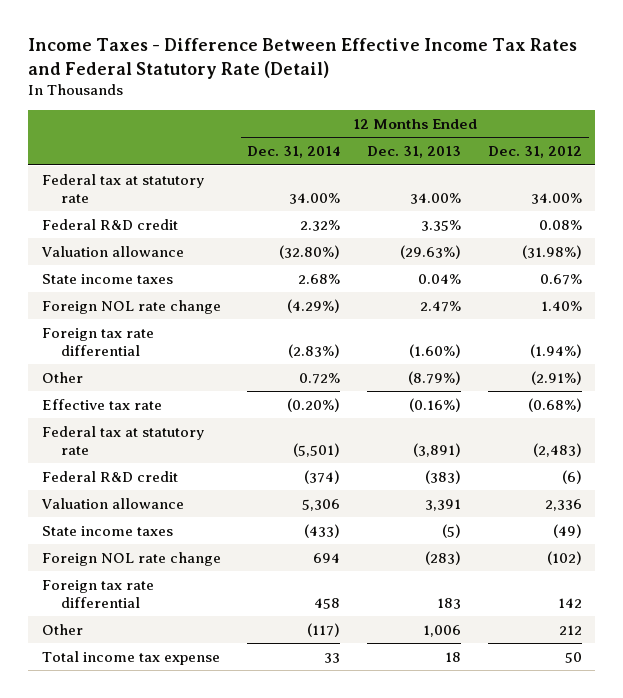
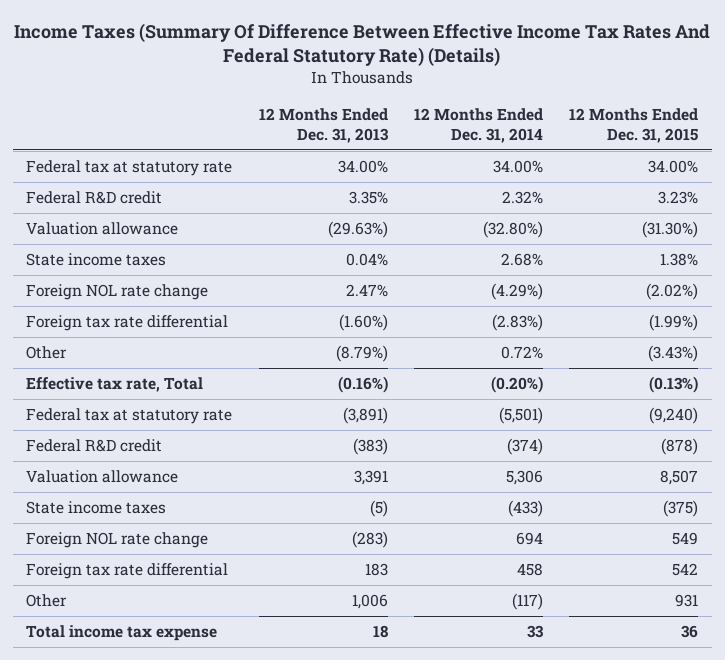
[28,38,578,79] Income Taxes - Difference Between Effective Income Tax Rates and Federal Statutory Rate (Detail) -> [14,22,711,66] Income Taxes (Summary Of Difference Between Effective Income Tax Rates And Federal Statutory Rate) (Details)
[487,146,582,159] Dec. 31, 2012 -> none
none -> [569,107,699,144] 12 Months Ended Dec. 31, 2015
[41,398,162,410] Effective tax rate -> [26,377,204,393] Effective tax rate, Total

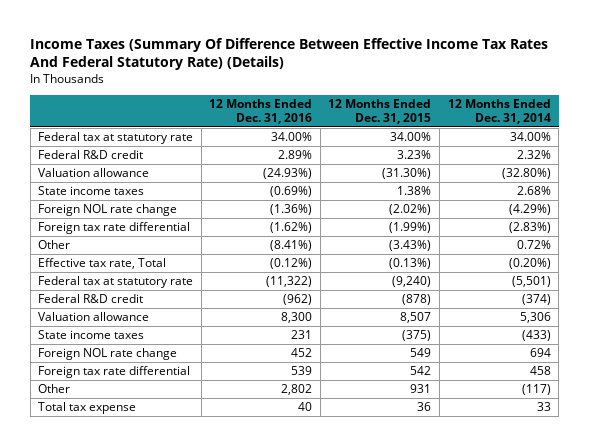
[258,107,389,144] 12 Months Ended Dec. 31, 2013 -> none
none -> [209,98,313,124] 12 Months Ended Dec. 31, 2016
[26,625,218,642] Total income tax expense -> [38,402,137,415] Total tax expense

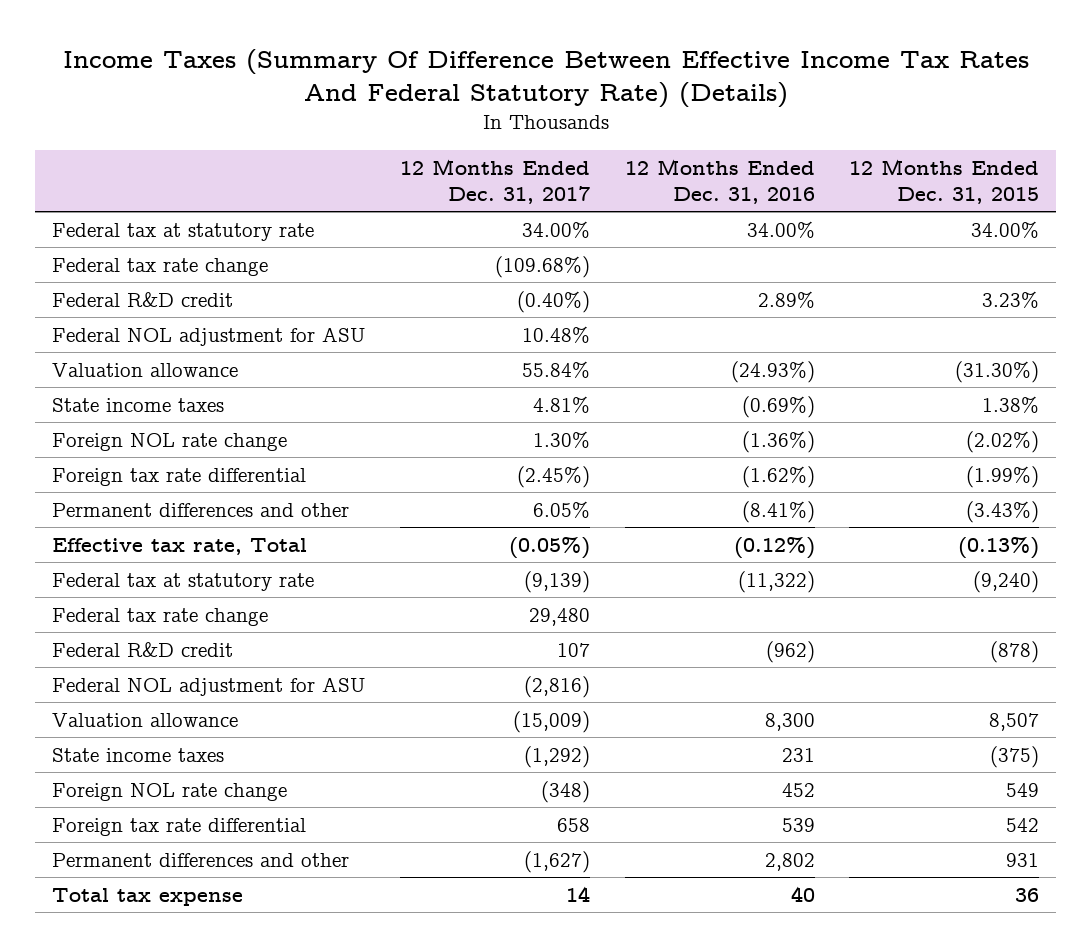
[447,98,551,124] 12 Months Ended Dec. 31, 2014 -> none
none -> [400,159,591,204] 12 Months Ended Dec. 31, 2017
none -> [52,257,269,276] Federal tax rate change
none -> [52,326,367,346] Federal NOL adjustment for ASU
[38,240,71,250] Other -> [52,502,350,517] Permanent differences and other
none -> [52,607,269,626] Federal tax rate change
none -> [52,676,367,696] Federal NOL adjustment for ASU
[38,384,71,394] Other -> [52,852,350,867] Permanent differences and other

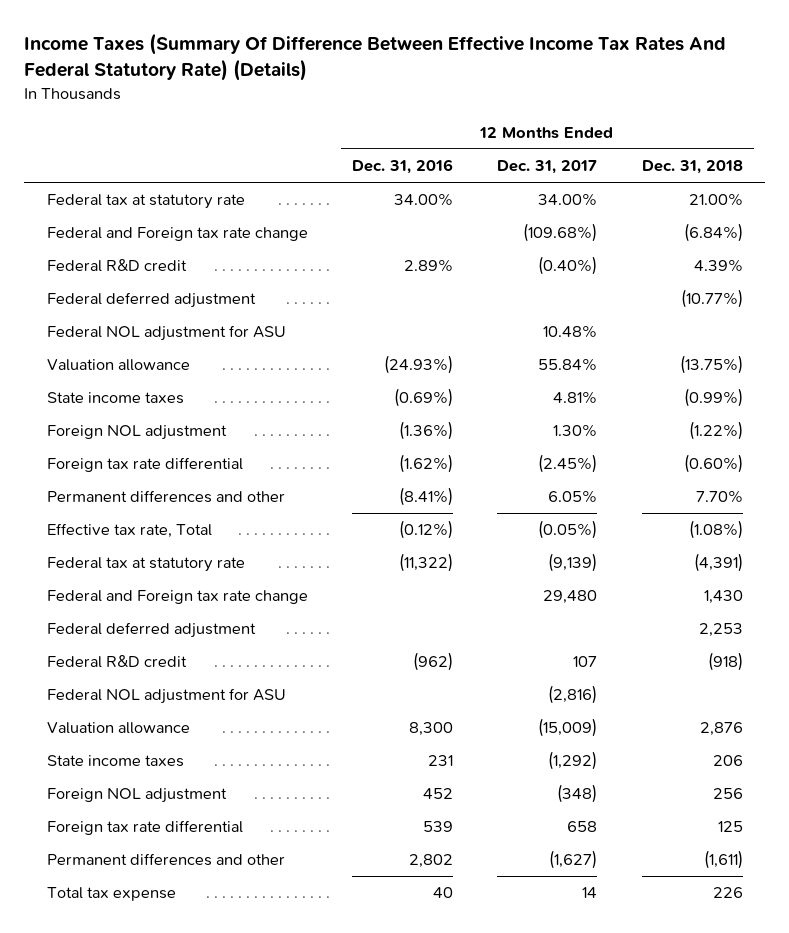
[849,159,1040,204] 12 Months Ended Dec. 31, 2015 -> none
none -> [641,160,743,175] Dec. 31, 2018
[52,257,269,276] Federal tax rate change -> [46,227,308,242] Federal and Foreign tax rate change
none -> [46,292,256,309] Federal deferred adjustment
[52,432,288,451] Foreign NOL rate change -> [46,425,227,441] Foreign NOL adjustment
[52,607,269,626] Federal tax rate change -> [46,590,308,605] Federal and Foreign tax rate change
none -> [46,622,256,639] Federal deferred adjustment
[52,782,288,801] Foreign NOL rate change -> [46,788,227,804] Foreign NOL adjustment

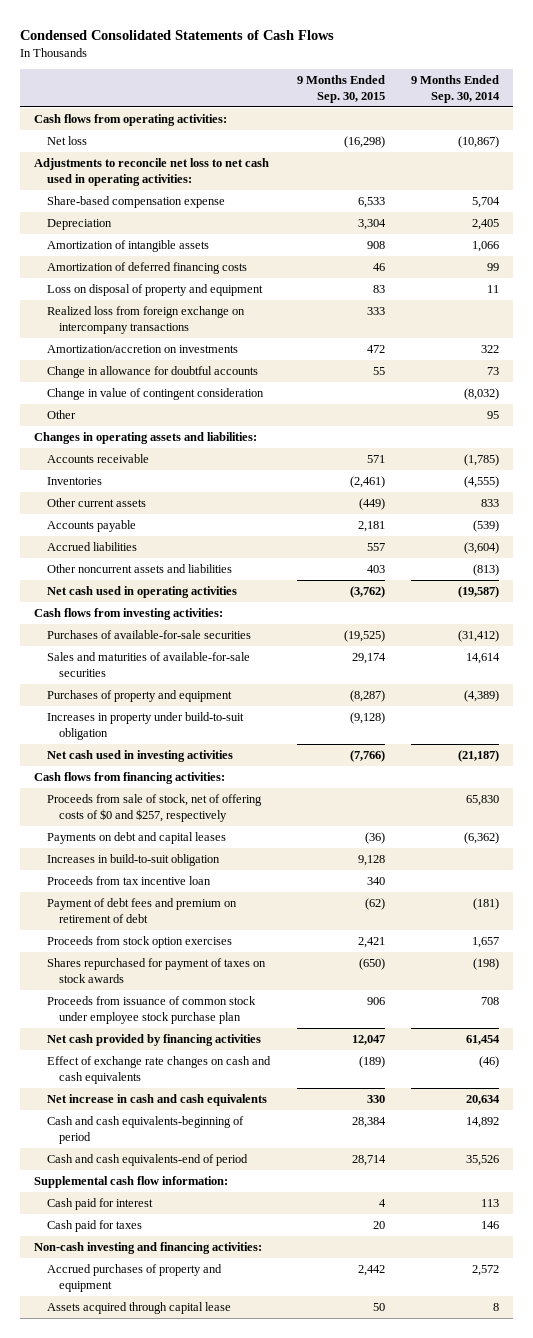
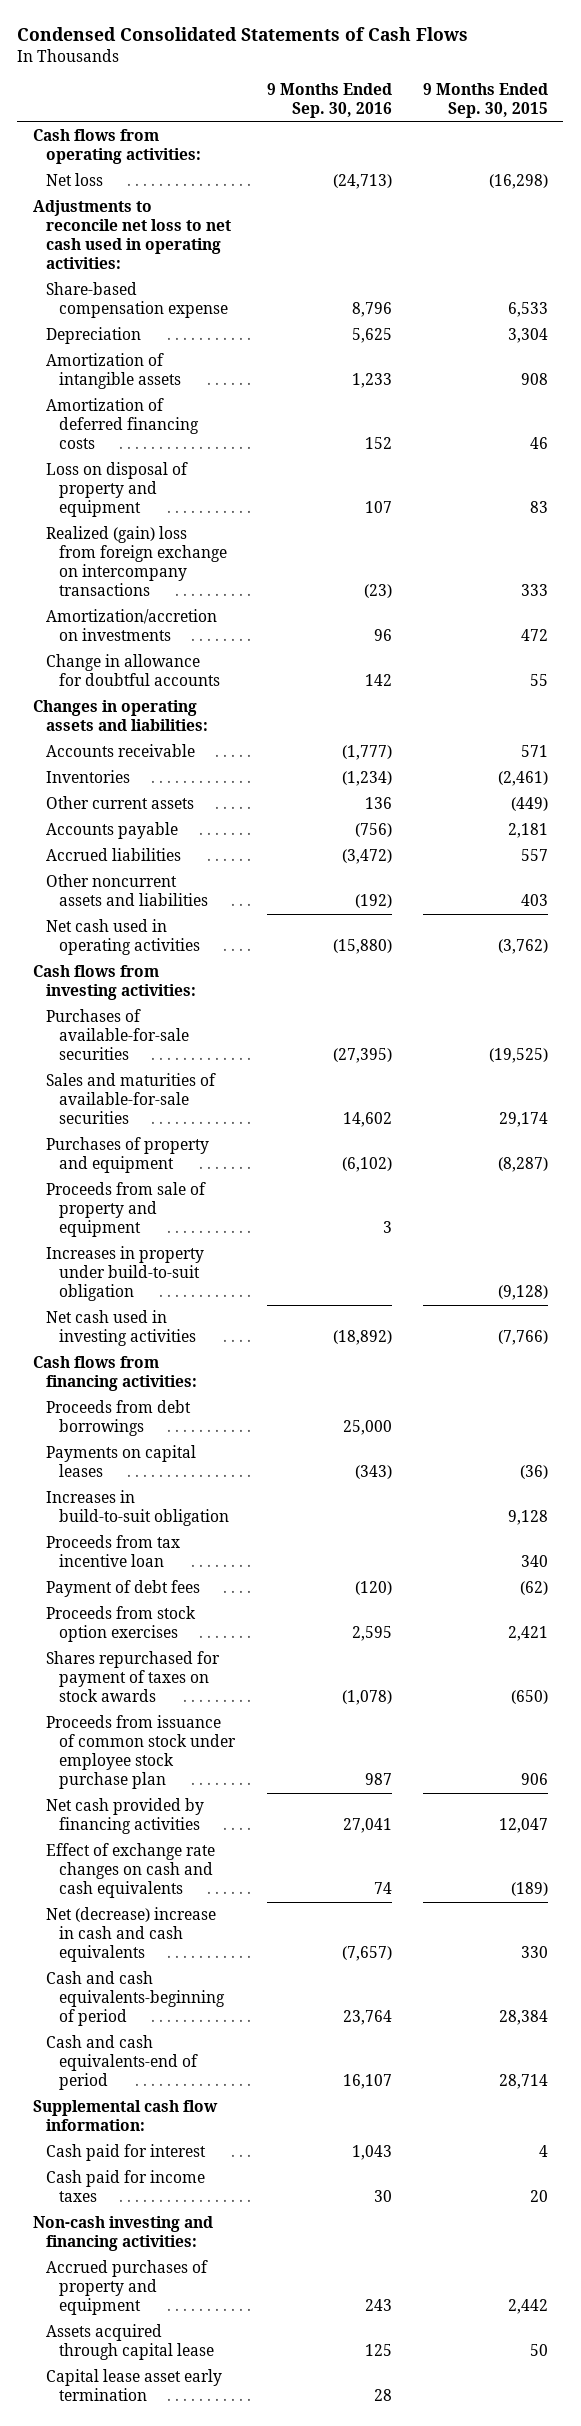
[411,75,501,103] 9 Months Ended Sep. 30, 2014 -> none
none -> [266,83,392,119] 9 Months Ended Sep. 30, 2016
[46,306,245,334] Realized loss from foreign exchange on intercompany transactions -> [46,526,228,597] Realized (gain) loss from foreign exchange on intercompany transactions
[46,388,264,401] Change in value of contingent consideration -> none
[46,410,76,420] Other -> none
none -> [46,1182,207,1238] Proceeds from sale of property and equipment
[46,794,262,822] Proceeds from sale of stock, net of offering costs of $0 and $257, respectively -> none
none -> [46,1400,192,1437] Proceeds from debt borrowings
[46,832,226,845] Payments on debt and capital leases -> [46,1445,197,1478] Payments on capital leases
[46,898,237,923] Payment of debt fees and premium on retirement of debt -> [46,1580,201,1598] Payment of debt fees
[46,1094,267,1107] Net increase in cash and cash equivalents -> [46,1907,217,1963] Net (decrease) increase in cash and cash equivalents
[46,1220,142,1233] Cash paid for taxes -> [46,2170,206,2203] Cash paid for income taxes
none -> [46,2369,223,2402] Capital lease asset early termination

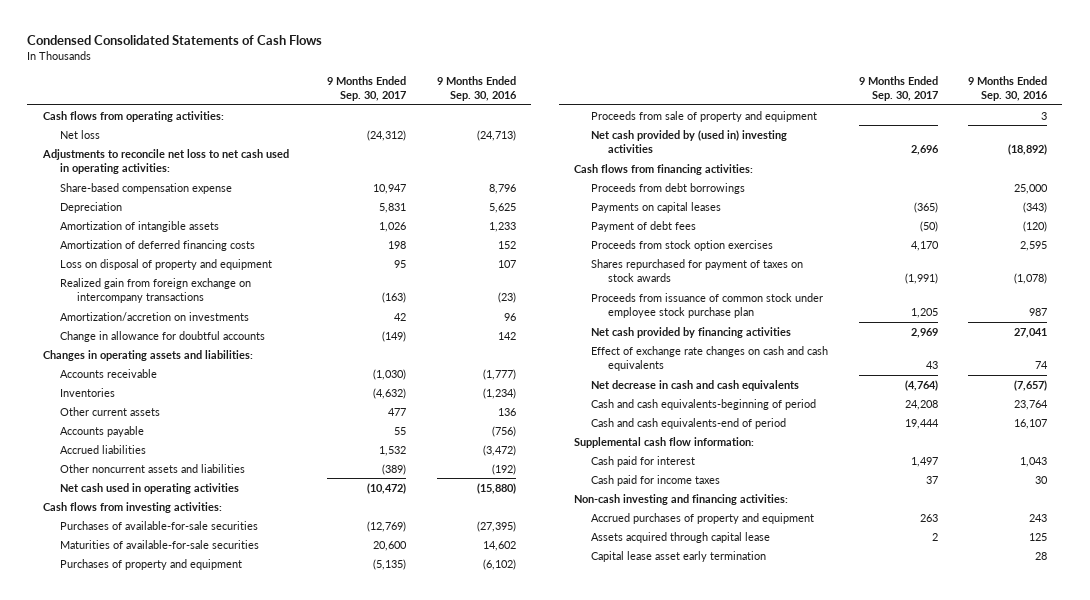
[422,83,548,119] 9 Months Ended Sep. 30, 2015 -> none
none -> [327,75,407,102] 9 Months Ended Sep. 30, 2017
[46,526,228,597] Realized (gain) loss from foreign exchange on intercompany transactions -> [59,277,251,304] Realized gain from foreign exchange on intercompany transactions
[46,1073,217,1125] Sales and maturities of available-for-sale securities -> [59,539,259,549] Maturities of available-for-sale securities
[46,1246,205,1302] Increases in property under build-to-suit obligation -> none
[46,1310,197,1347] Net cash used in investing activities -> [591,129,788,154] Net cash provided by (used in) investing activities
[46,1490,230,1527] Increases in build-to-suit obligation -> none
[46,1535,181,1568] Proceeds from tax incentive loan -> none
[46,1907,217,1963] Net (decrease) increase in cash and cash equivalents -> [591,379,800,391] Net decrease in cash and cash equivalents

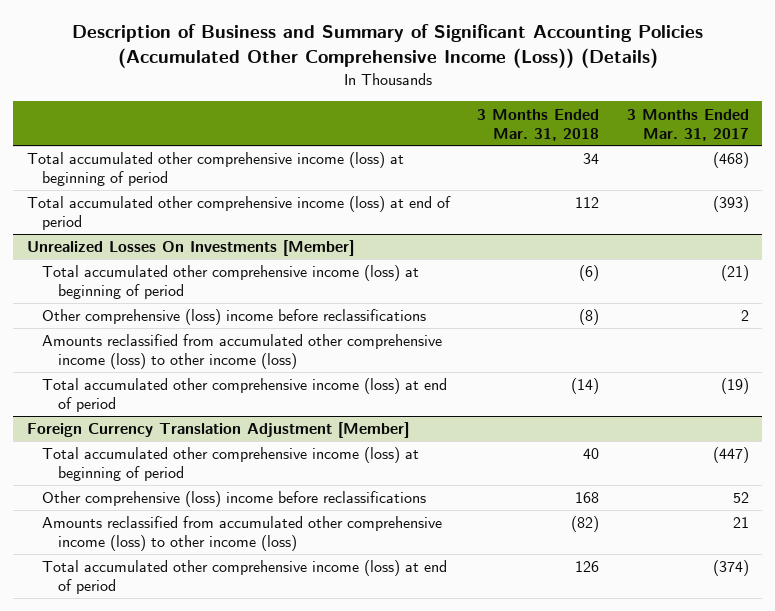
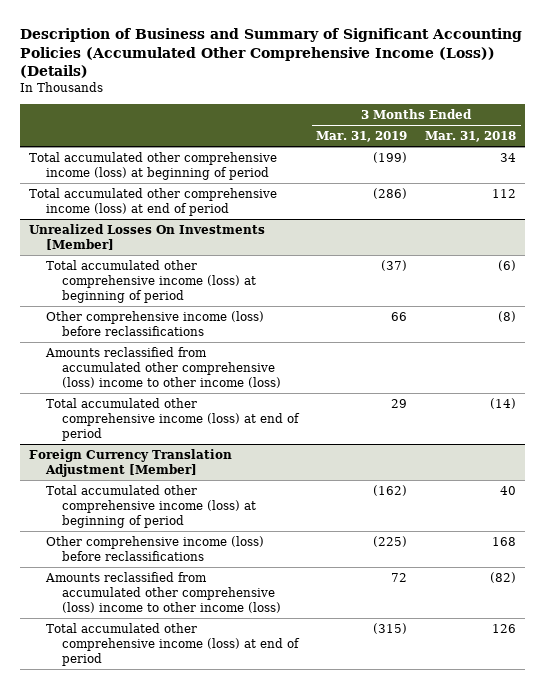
[626,108,749,141] 3 Months Ended Mar. 31, 2017 -> none
none -> [316,131,408,143] Mar. 31, 2019
[42,309,427,326] Other comprehensive (loss) income before reclassifications -> [45,310,264,336] Other comprehensive income (loss) before reclassifications
[42,334,443,370] Amounts reclassified from accumulated other comprehensive income (loss) to other income (loss) -> [44,346,282,388] Amounts reclassified from accumulated other comprehensive (loss) income to other income (loss)
[42,491,427,508] Other comprehensive (loss) income before reclassifications -> [45,535,264,561] Other comprehensive income (loss) before reclassifications
[42,516,443,552] Amounts reclassified from accumulated other comprehensive income (loss) to other income (loss) -> [44,571,282,613] Amounts reclassified from accumulated other comprehensive (loss) income to other income (loss)

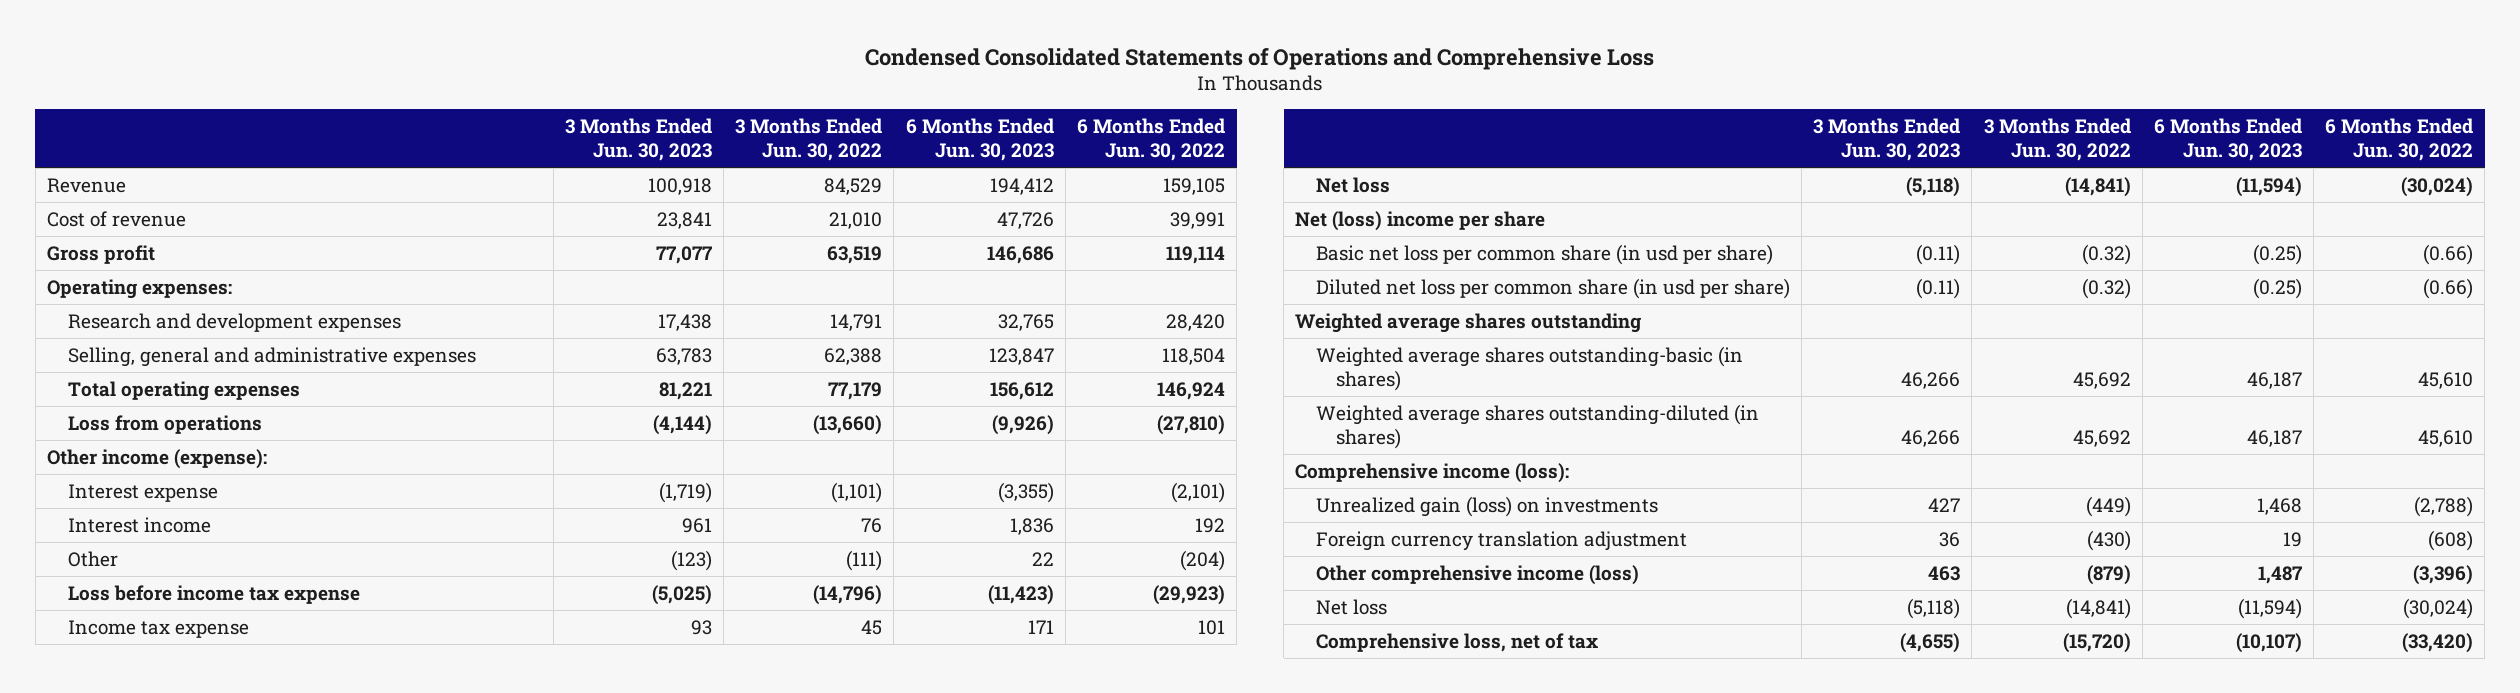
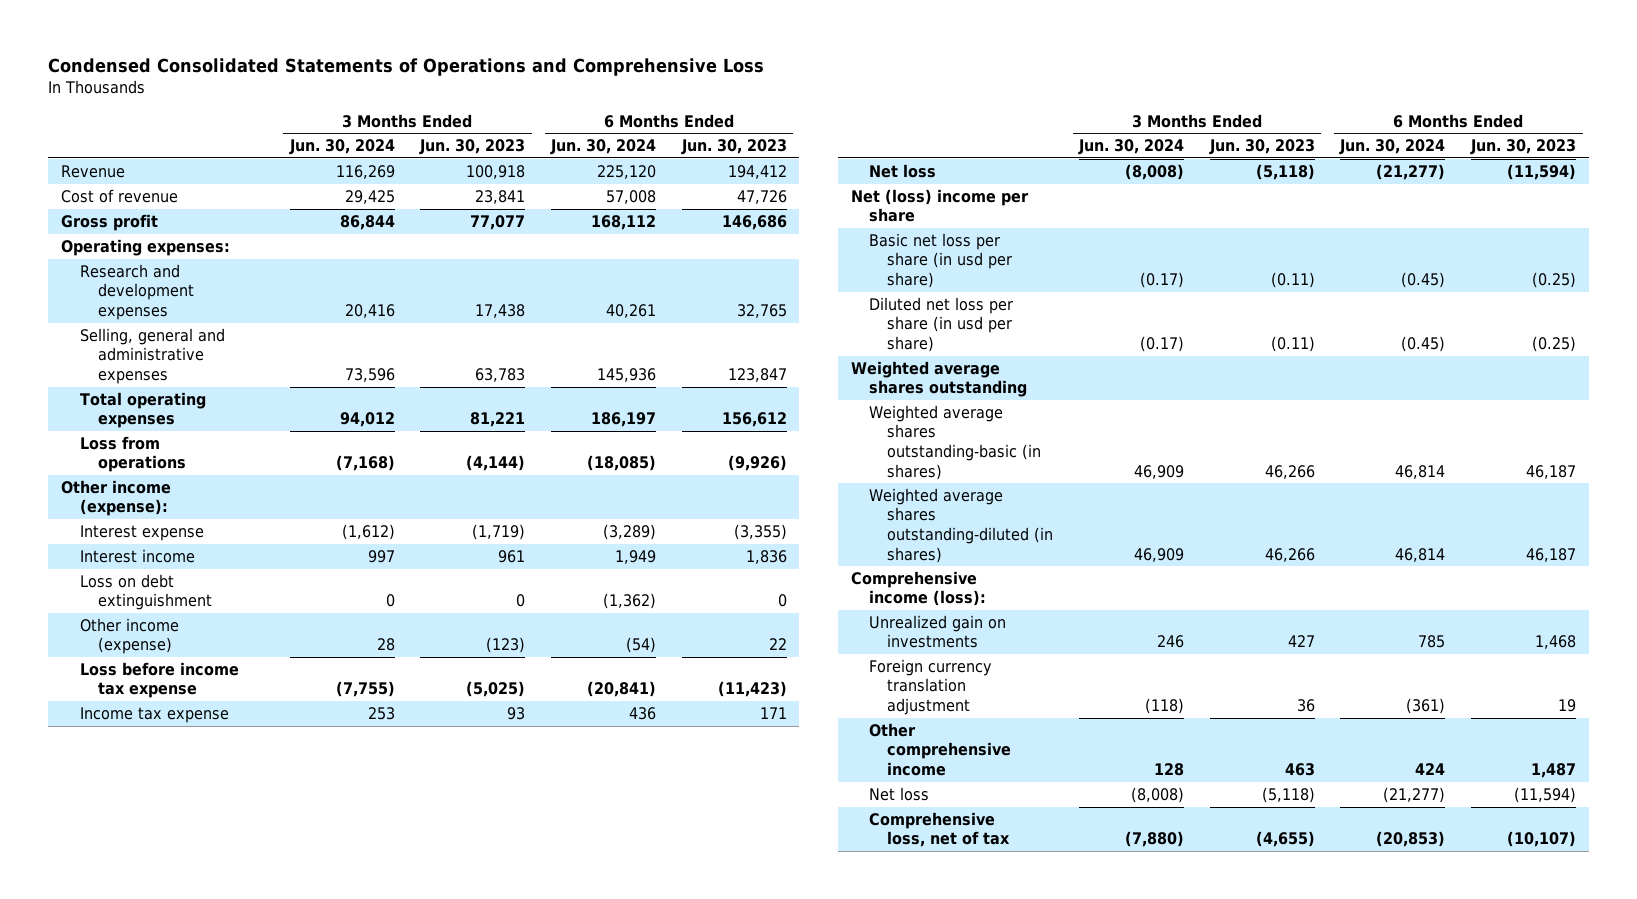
[735,117,883,162] 3 Months Ended Jun. 30, 2022 -> none
[1076,117,1225,162] 6 Months Ended Jun. 30, 2022 -> none
none -> [288,139,395,156] Jun. 30, 2024
none -> [549,139,656,156] Jun. 30, 2024
none -> [79,573,212,611] Loss on debt extinguishment
[67,550,118,567] Other -> [79,617,179,655] Other income (expense)
[1315,243,1773,265] Basic net loss per common share (in usd per share) -> [869,232,1013,288] Basic net loss per share (in usd per share)
[1315,277,1790,299] Diluted net loss per common share (in usd per share) -> [869,296,1014,352] Diluted net loss per share (in usd per share)
[1315,495,1658,517] Unrealized gain (loss) on investments -> [869,614,1007,649] Unrealized gain on investments
[1315,564,1639,585] Other comprehensive income (loss) -> [869,722,1012,776] Other comprehensive income

